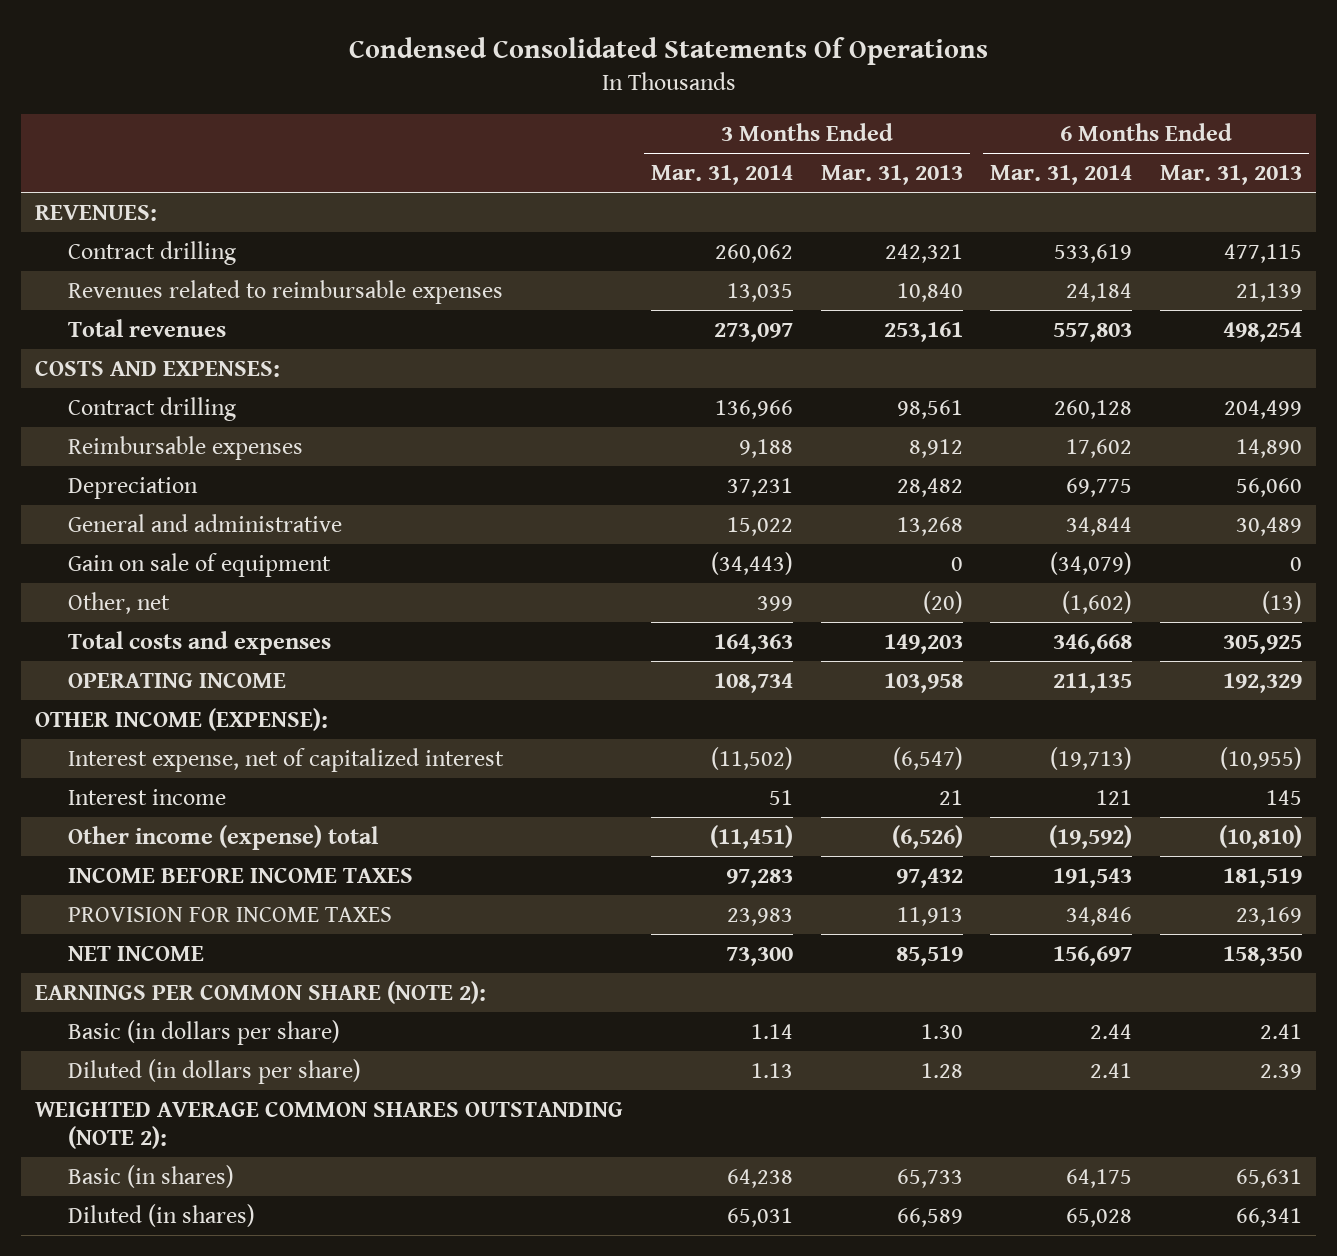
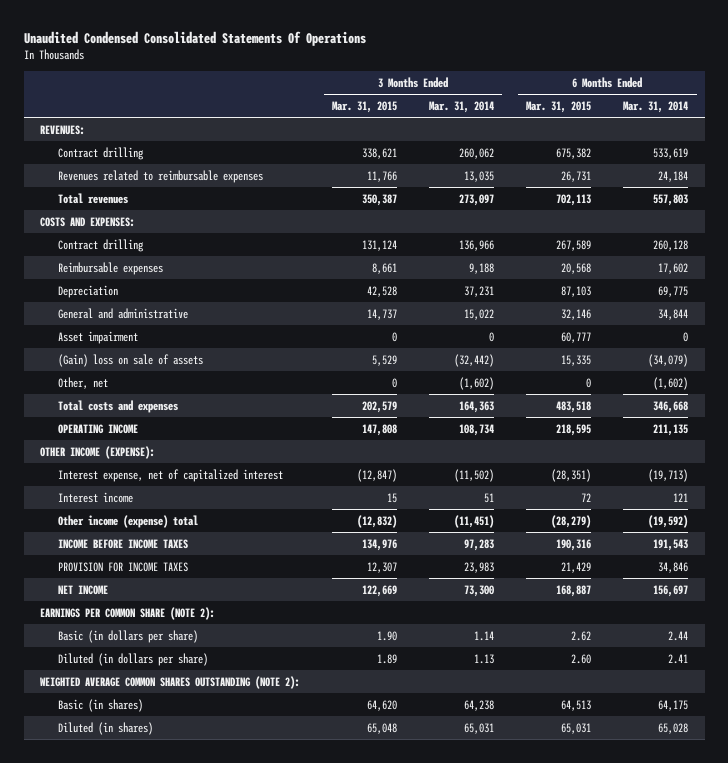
[348,37,988,66] Condensed Consolidated Statements Of Operations -> [23,30,366,46] Unaudited Condensed Consolidated Statements Of Operations
[820,165,963,186] Mar. 31, 2013 -> none
[1160,165,1303,186] Mar. 31, 2013 -> none
none -> [331,101,397,114] Mar. 31, 2015
none -> [526,101,592,114] Mar. 31, 2015
none -> [57,330,138,344] Asset impairment
[68,552,332,577] Gain on sale of equipment -> [57,353,203,367] (Gain) loss on sale of assets
[710,551,793,575] (34,443) -> [454,353,495,367] (32,442)
[756,595,793,611] 399 -> [459,376,495,390] (1,602)

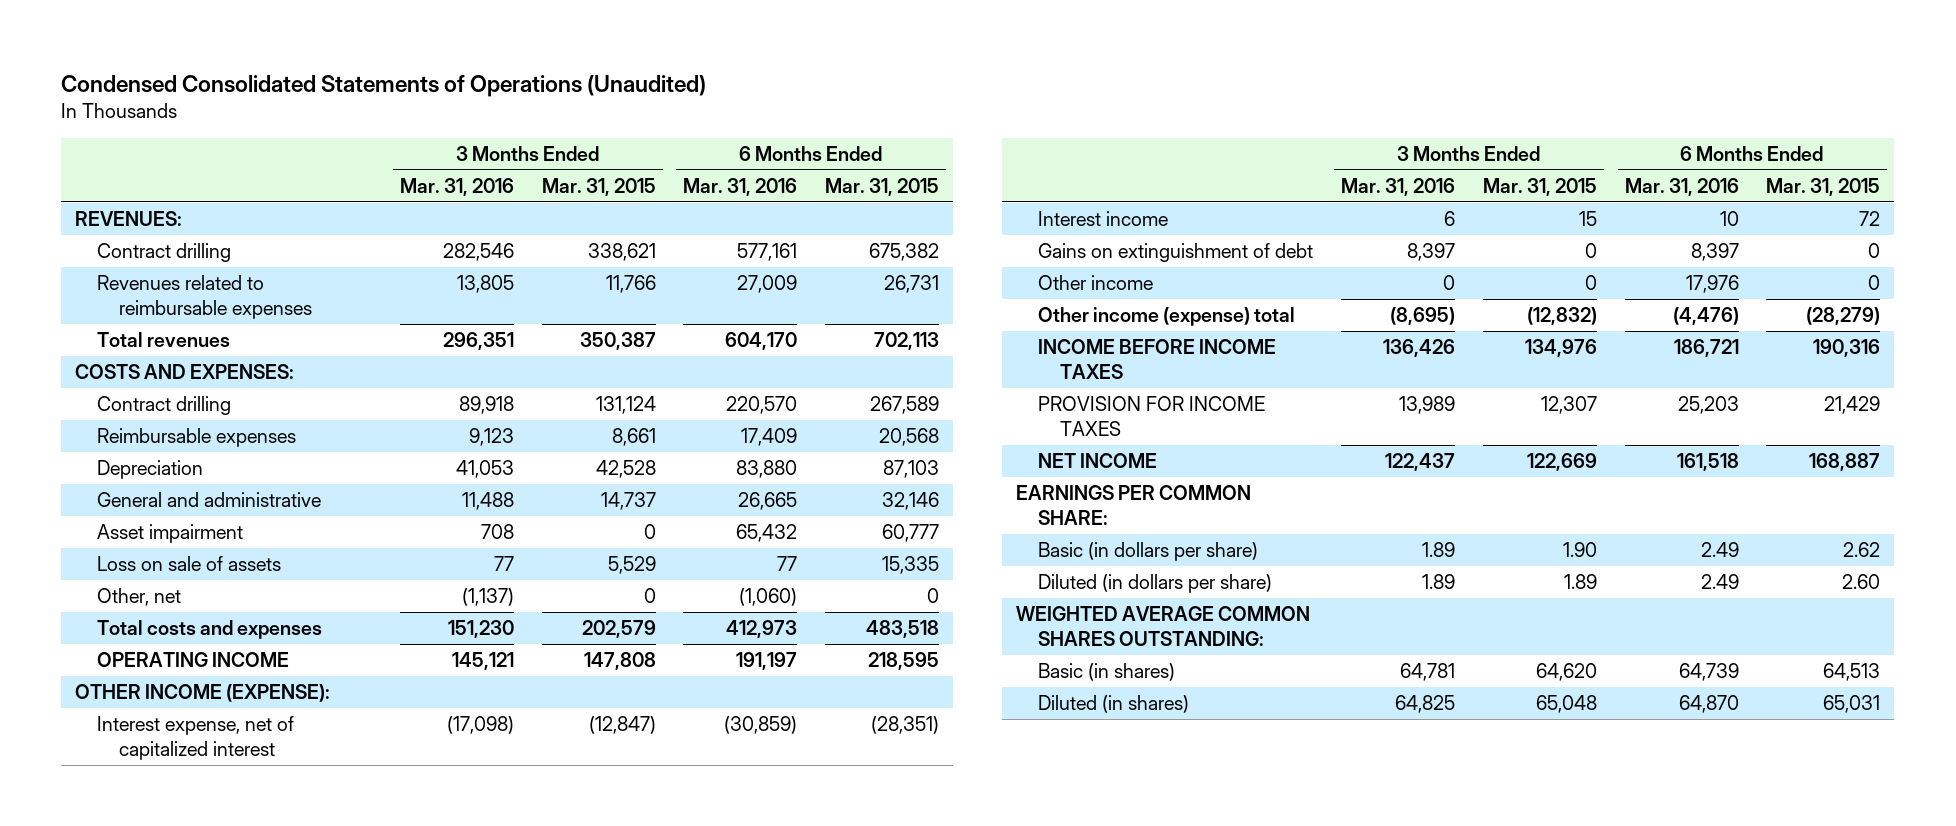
[23,30,366,46] Unaudited Condensed Consolidated Statements Of Operations -> [61,74,707,97] Condensed Consolidated Statements of Operations (Unaudited)
[429,101,495,114] Mar. 31, 2014 -> none
[623,101,689,114] Mar. 31, 2014 -> none
none -> [399,177,514,196] Mar. 31, 2016
none -> [683,177,798,196] Mar. 31, 2016
[57,353,203,367] (Gain) loss on sale of assets -> [96,556,281,572] Loss on sale of assets
none -> [1037,243,1313,263] Gains on extinguishment of debt
none -> [1037,275,1153,291] Other income
[39,606,215,620] EARNINGS PER COMMON SHARE (NOTE 2): -> [1016,485,1252,526] EARNINGS PER COMMON SHARE:
[39,675,300,689] WEIGHTED AVERAGE COMMON SHARES OUTSTANDING (NOTE 2): -> [1016,606,1311,647] WEIGHTED AVERAGE COMMON SHARES OUTSTANDING:

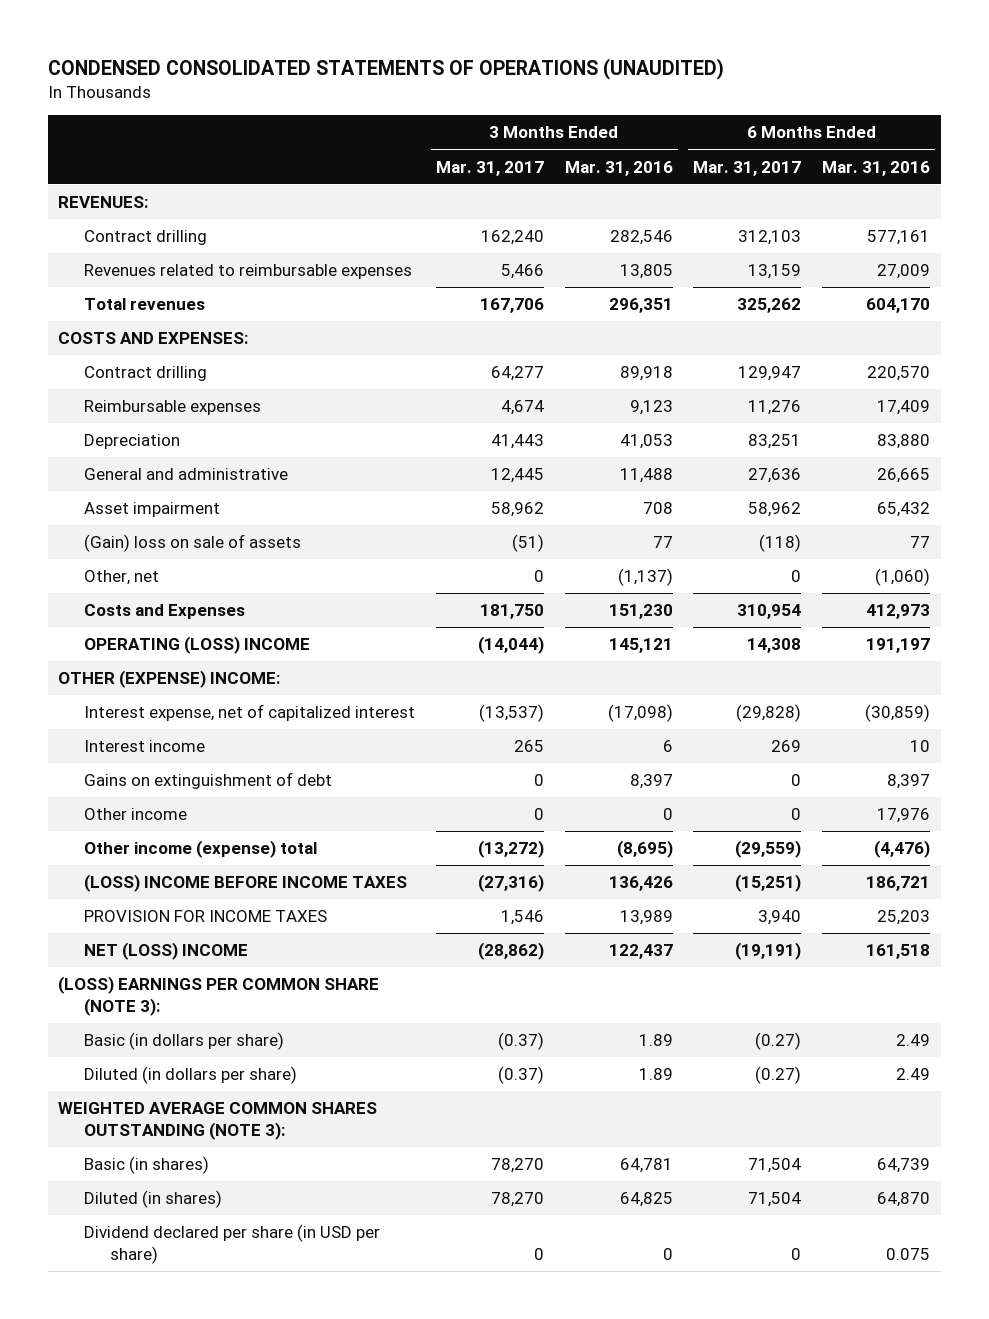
[61,74,707,97] Condensed Consolidated Statements of Operations (Unaudited) -> [48,57,725,80] CONDENSED CONSOLIDATED STATEMENTS OF OPERATIONS (UNAUDITED)
[541,177,656,196] Mar. 31, 2015 -> none
[825,177,940,196] Mar. 31, 2015 -> none
none -> [435,160,544,176] Mar. 31, 2017
none -> [693,160,802,176] Mar. 31, 2017
[96,556,281,572] Loss on sale of assets -> [84,534,302,553] (Gain) loss on sale of assets
[96,620,322,640] Total costs and expenses -> [84,604,246,620] Costs and Expenses
[96,652,289,668] OPERATING INCOME -> [84,636,311,655] OPERATING (LOSS) INCOME
[75,684,331,703] OTHER INCOME (EXPENSE): -> [58,670,281,689] OTHER (EXPENSE) INCOME:
[1037,339,1276,380] INCOME BEFORE INCOME TAXES -> [84,874,408,893] (LOSS) INCOME BEFORE INCOME TAXES
[1037,453,1157,469] NET INCOME -> [84,942,249,961] NET (LOSS) INCOME
[1016,485,1252,526] EARNINGS PER COMMON SHARE: -> [58,976,380,1017] (LOSS) EARNINGS PER COMMON SHARE (NOTE 3):
[1016,606,1311,647] WEIGHTED AVERAGE COMMON SHARES OUTSTANDING: -> [58,1102,378,1141] WEIGHTED AVERAGE COMMON SHARES OUTSTANDING (NOTE 3):
none -> [84,1224,381,1265] Dividend declared per share (in USD per share)

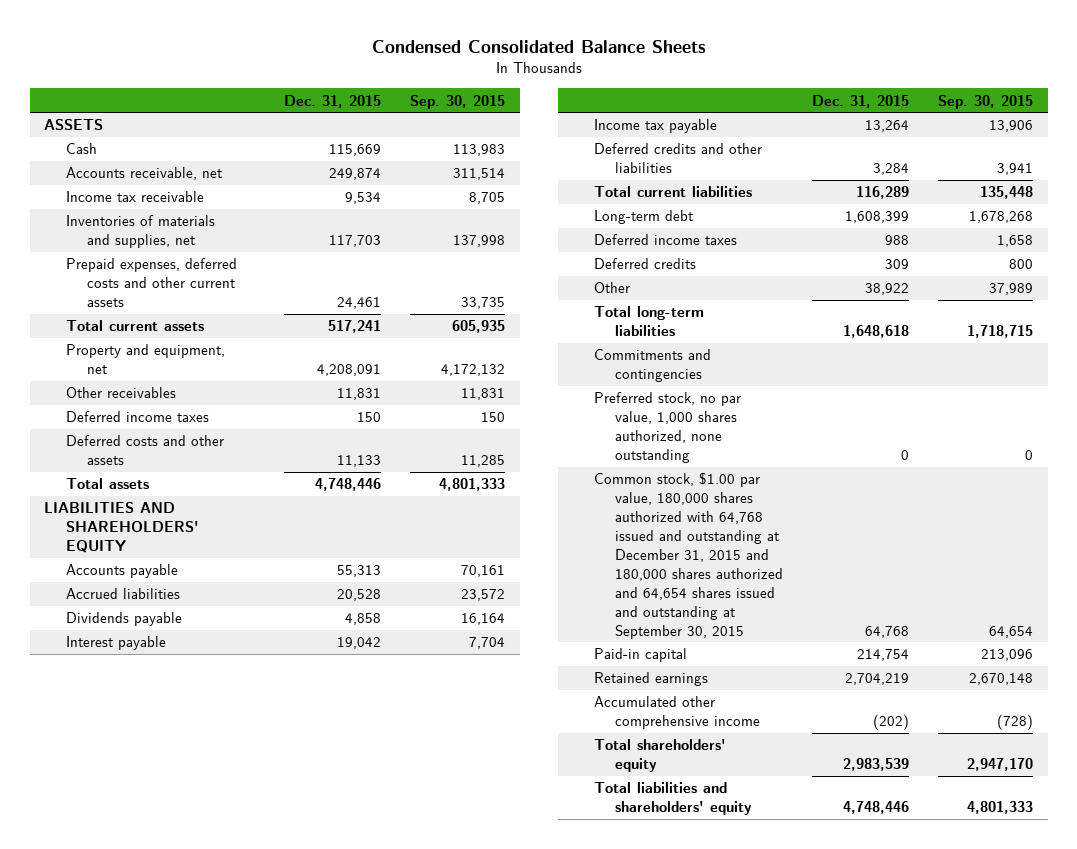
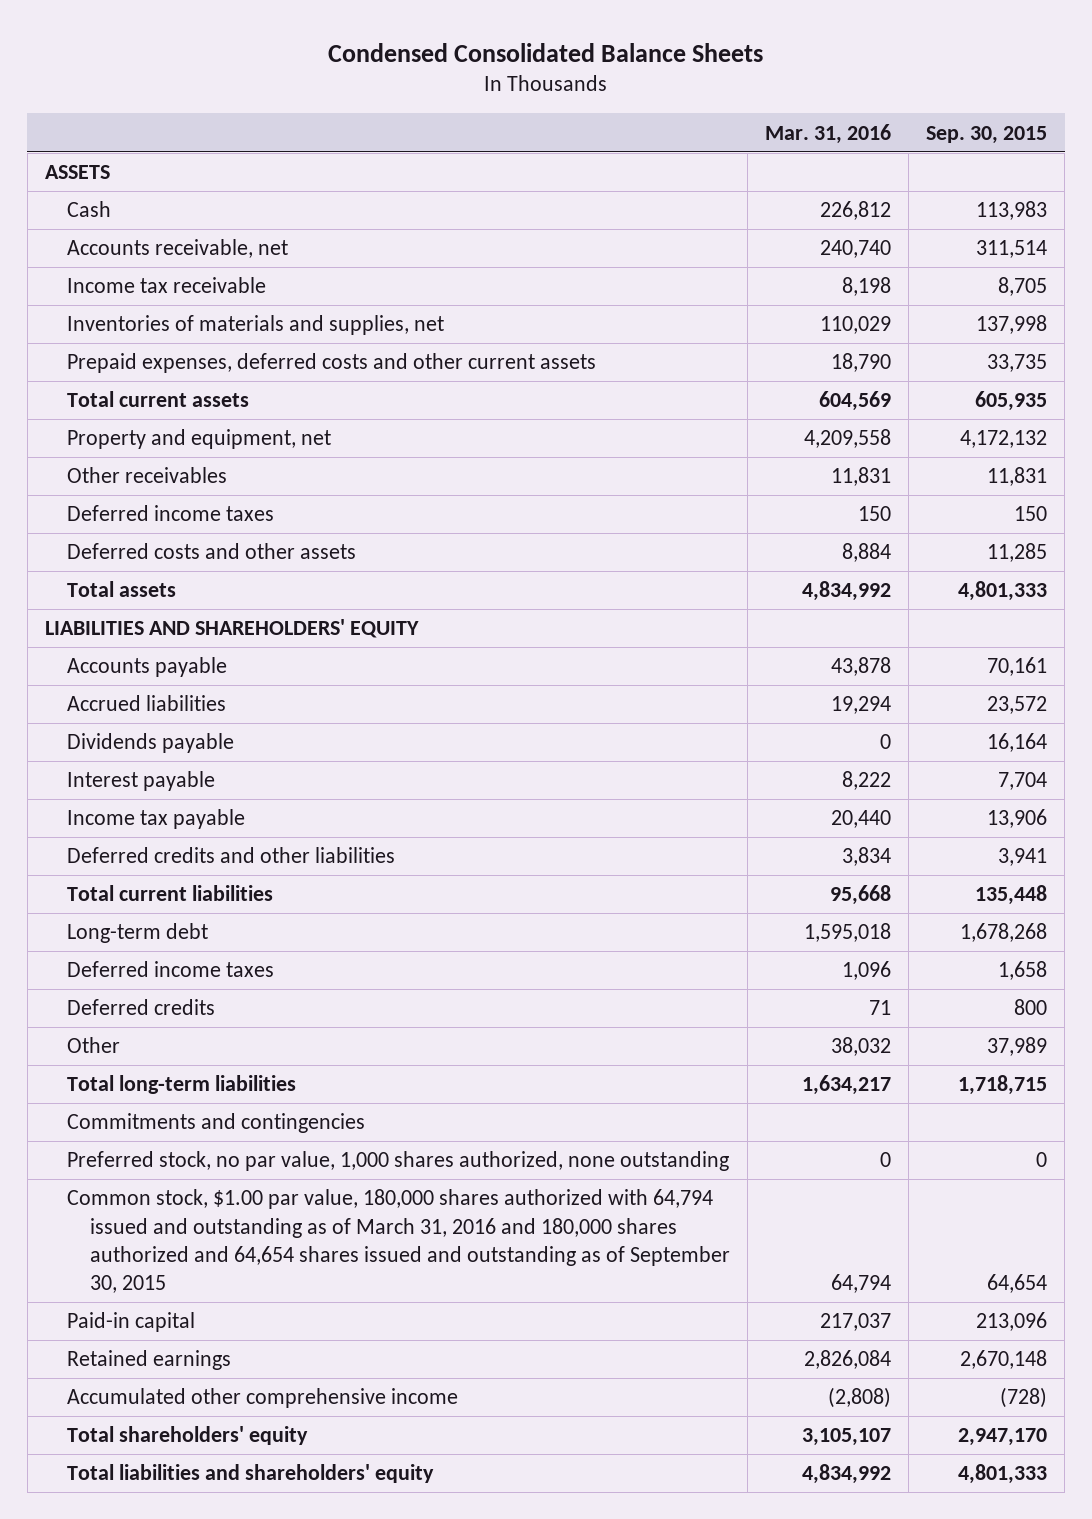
[284,94,382,108] Dec. 31, 2015 -> none
none -> [765,123,892,144] Mar. 31, 2016
[593,472,784,639] Common stock, $1.00 par value, 180,000 shares authorized with 64,768 issued and outstanding at December 31, 2015 and 180,000 shares authorized and 64,654 shares issued and outstanding at September 30, 2015 -> [67,1189,730,1294] Common stock, $1.00 par value, 180,000 shares authorized with 64,794 issued and outstanding as of March 31, 2016 and 180,000 shares authorized and 64,654 shares issued and outstanding as of September 30, 2015

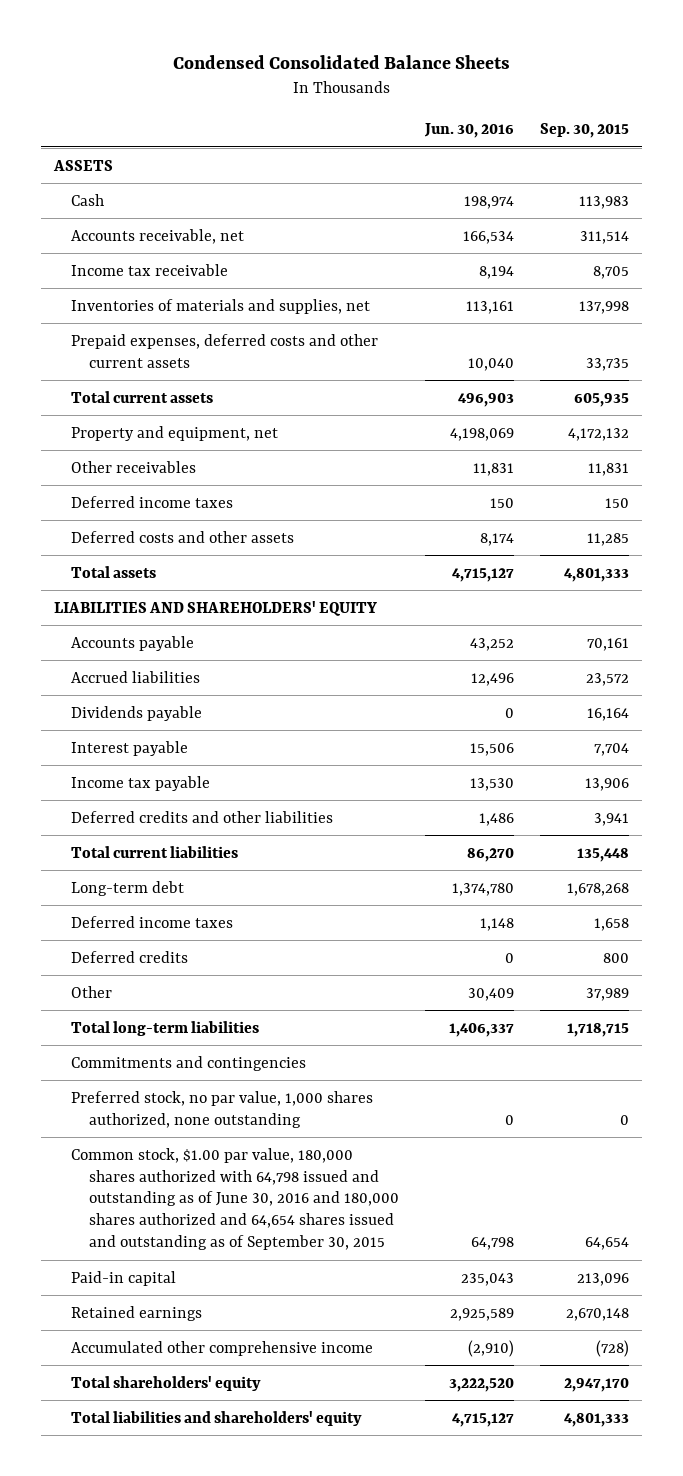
[765,123,892,144] Mar. 31, 2016 -> none
none -> [424,123,515,139] Jun. 30, 2016
[67,1189,730,1294] Common stock, $1.00 par value, 180,000 shares authorized with 64,794 issued and outstanding as of March 31, 2016 and 180,000 shares authorized and 64,654 shares issued and outstanding as of September 30, 2015 -> [71,1147,399,1251] Common stock, $1.00 par value, 180,000 shares authorized with 64,798 issued and outstanding as of June 30, 2016 and 180,000 shares authorized and 64,654 shares issued and outstanding as of September 30, 2015

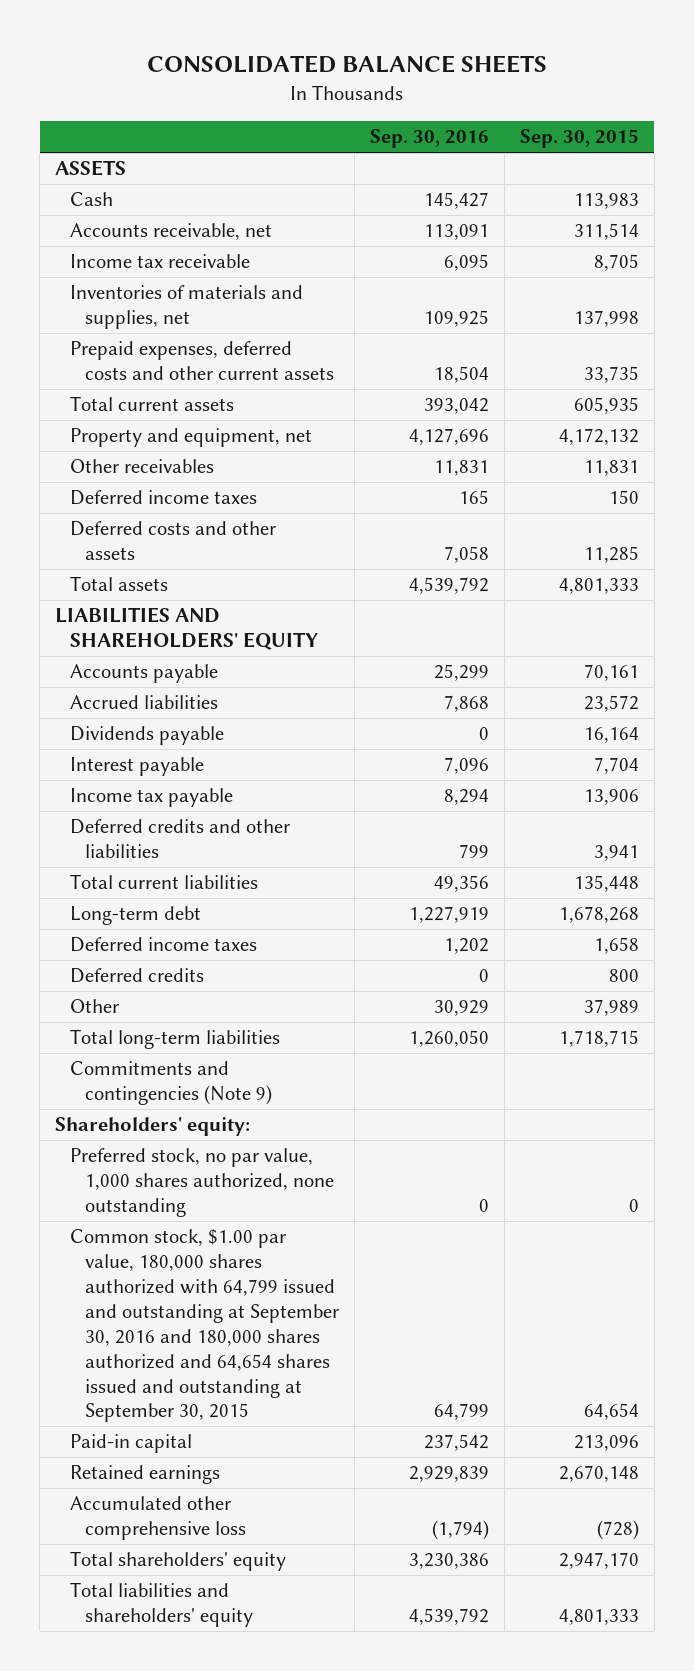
[172,55,510,70] Condensed Consolidated Balance Sheets -> [147,55,548,74] CONSOLIDATED BALANCE SHEETS
[424,123,515,139] Jun. 30, 2016 -> none
none -> [370,129,490,149] Sep. 30, 2016
[71,1055,307,1071] Commitments and contingencies -> [70,1061,273,1106] Commitments and contingencies (Note 9)
none -> [55,1117,251,1137] Shareholders' equity:
[71,1147,399,1251] Common stock, $1.00 par value, 180,000 shares authorized with 64,798 issued and outstanding as of June 30, 2016 and 180,000 shares authorized and 64,654 shares issued and outstanding as of September 30, 2015 -> [70,1229,340,1423] Common stock, $1.00 par value, 180,000 shares authorized with 64,799 issued and outstanding at September 30, 2016 and 180,000 shares authorized and 64,654 shares issued and outstanding at September 30, 2015
[71,1340,374,1356] Accumulated other comprehensive income -> [70,1496,247,1541] Accumulated other comprehensive loss

